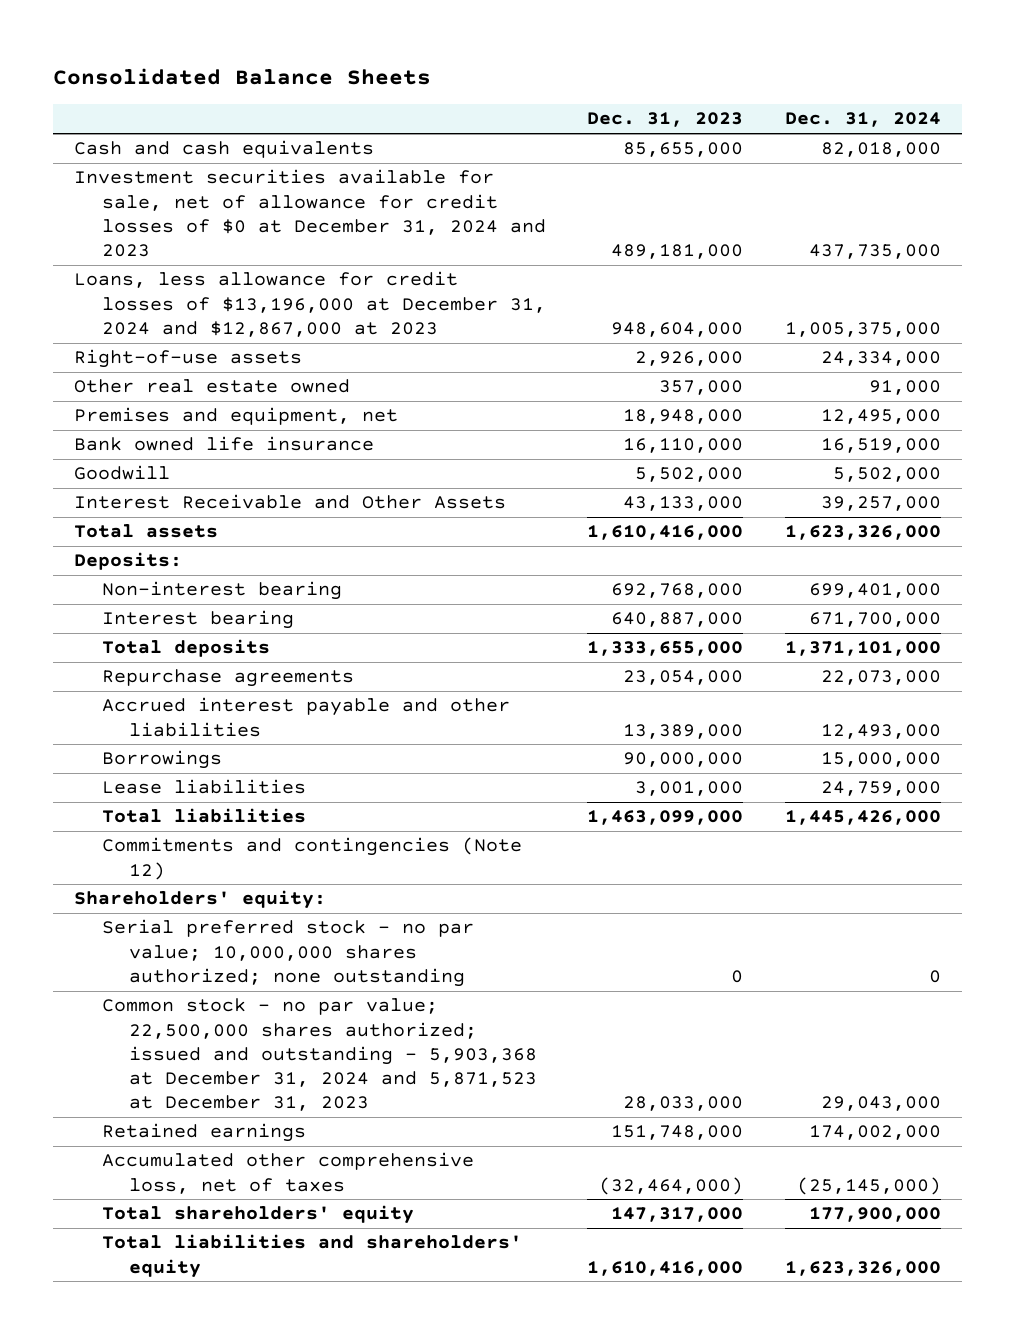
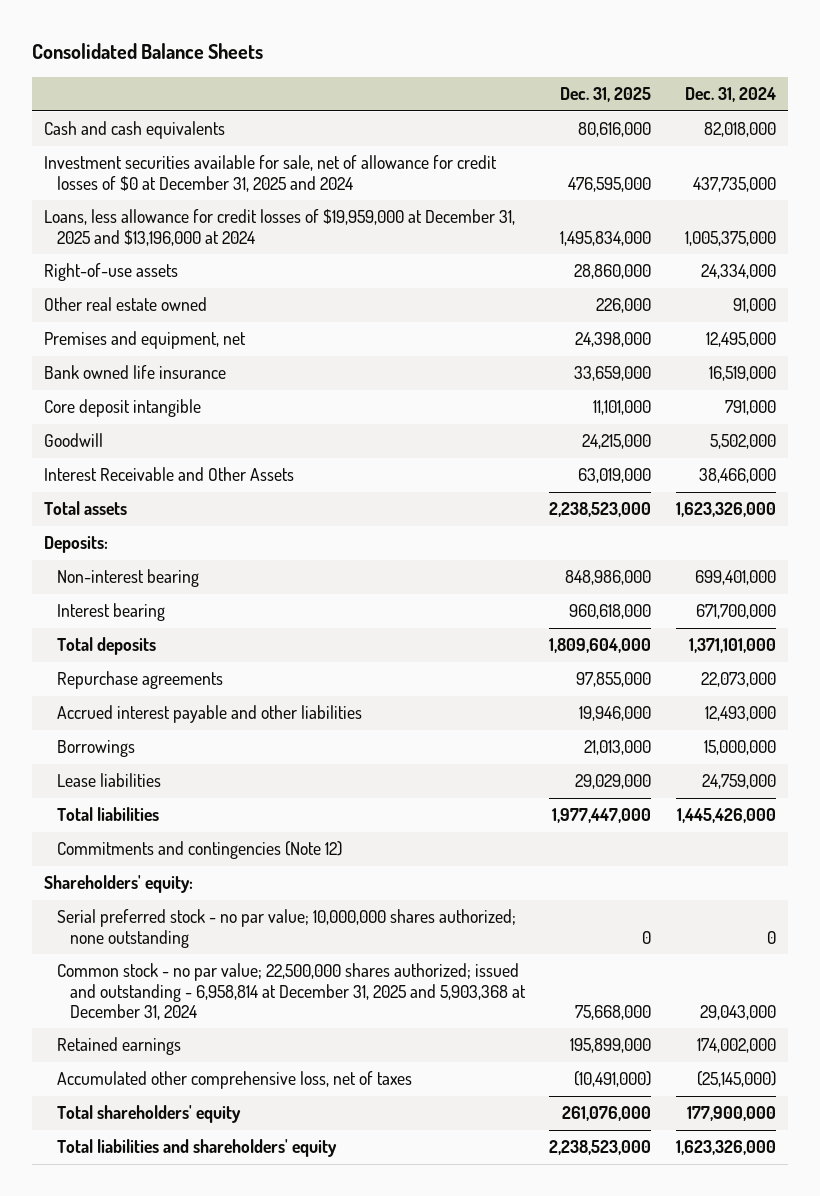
[587,112,744,128] Dec. 31, 2023 -> none
none -> [560,87,652,103] Dec. 31, 2025
[74,169,546,258] Investment securities available for sale, net of allowance for credit losses of $0 at December 31, 2024 and 2023 -> [44,155,498,192] Investment securities available for sale, net of allowance for credit losses of $0 at December 31, 2025 and 2024
[74,271,546,337] Loans, less allowance for credit losses of $13,196,000 at December 31, 2024 and $12,867,000 at 2023 -> [44,209,516,246] Loans, less allowance for credit losses of $19,959,000 at December 31, 2025 and $13,196,000 at 2024
none -> [44,399,202,418] Core deposit intangible
[820,496,941,512] 39,257,000 -> [698,468,776,484] 38,466,000
[101,998,537,1112] Common stock - no par value; 22,500,000 shares authorized; issued and outstanding - 5,903,368 at December 31, 2024 and 5,871,523 at December 31, 2023 -> [57,963,526,1020] Common stock - no par value; 22,500,000 shares authorized; issued and outstanding - 6,958,814 at December 31, 2025 and 5,903,368 at December 31, 2024

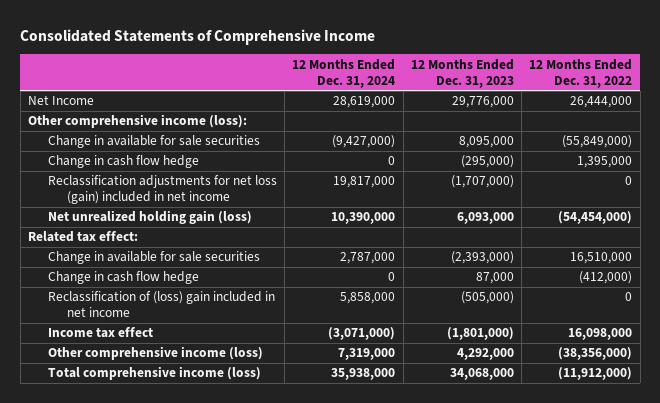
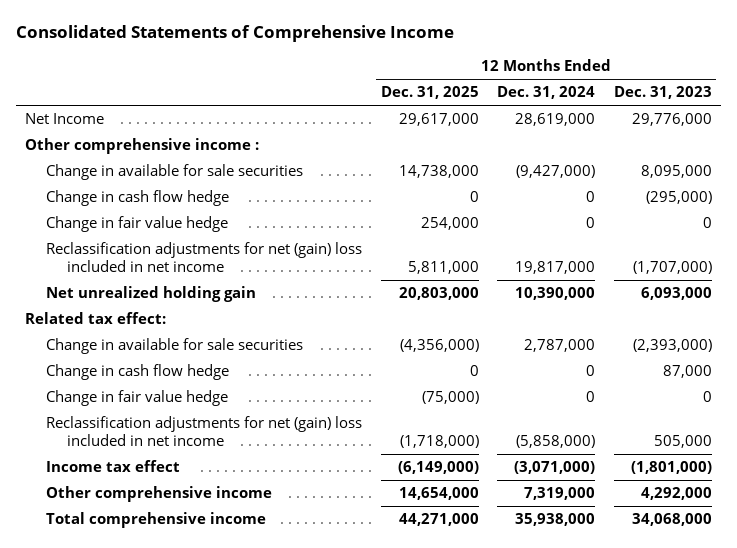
[529,58,633,88] 12 Months Ended Dec. 31, 2022 -> none
none -> [380,86,479,100] Dec. 31, 2025
[28,114,248,129] Other comprehensive income (loss): -> [25,138,260,155] Other comprehensive income :
none -> [46,216,229,233] Change in fair value hedge
[47,175,277,205] Reclassification adjustments for net loss (gain) included in net income -> [46,242,363,272] Reclassification adjustments for net (gain) loss included in net income
[47,210,252,225] Net unrealized holding gain (loss) -> [46,286,257,303] Net unrealized holding gain
none -> [46,390,229,407] Change in fair value hedge
[47,291,275,318] Reclassification of (loss) gain included in net income -> [46,416,363,446] Reclassification adjustments for net (gain) loss included in net income
[340,292,396,305] 5,858,000 -> [516,434,596,448] (5,858,000)
[460,291,514,305] (505,000) -> [653,434,712,448] 505,000
[47,346,263,361] Other comprehensive income (loss) -> [46,486,273,503] Other comprehensive income
[47,366,261,381] Total comprehensive income (loss) -> [46,512,267,529] Total comprehensive income

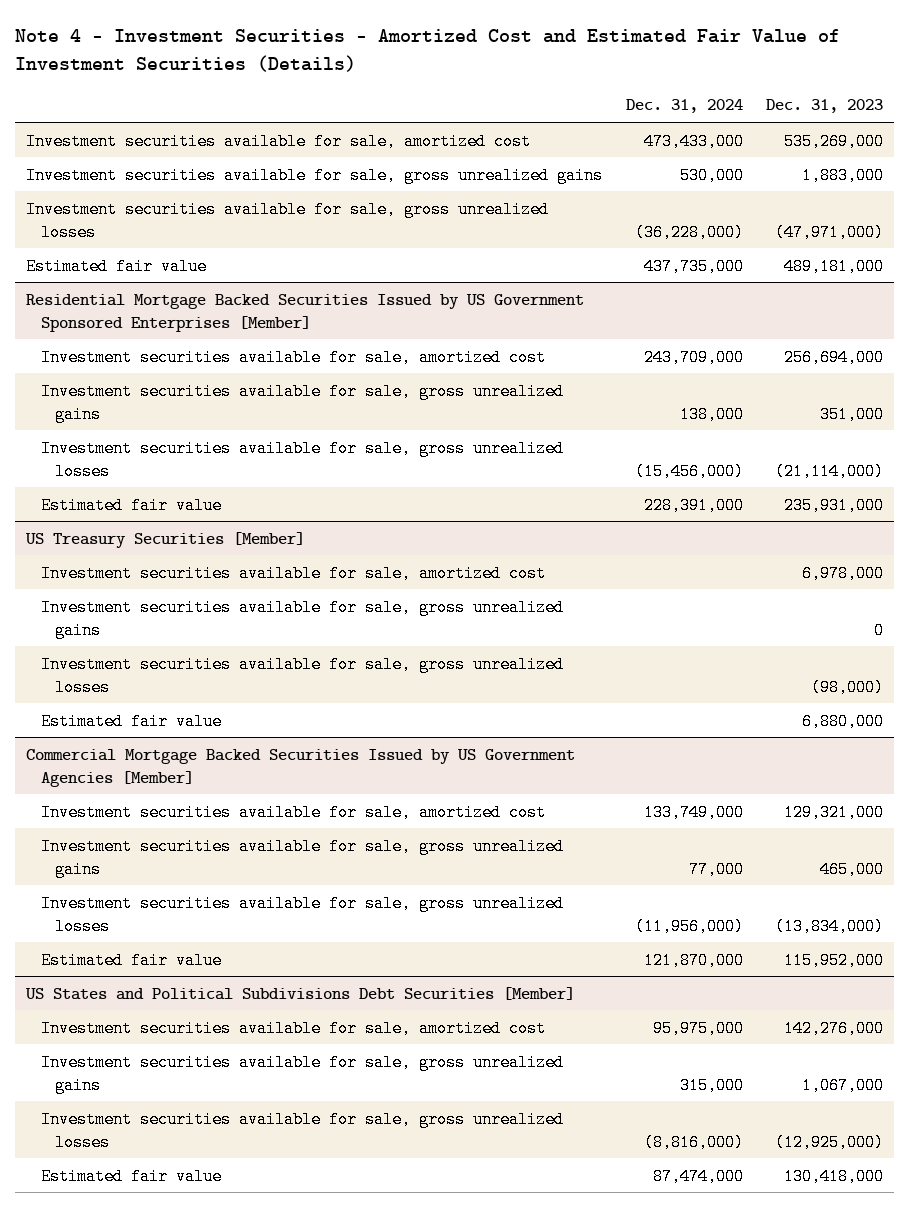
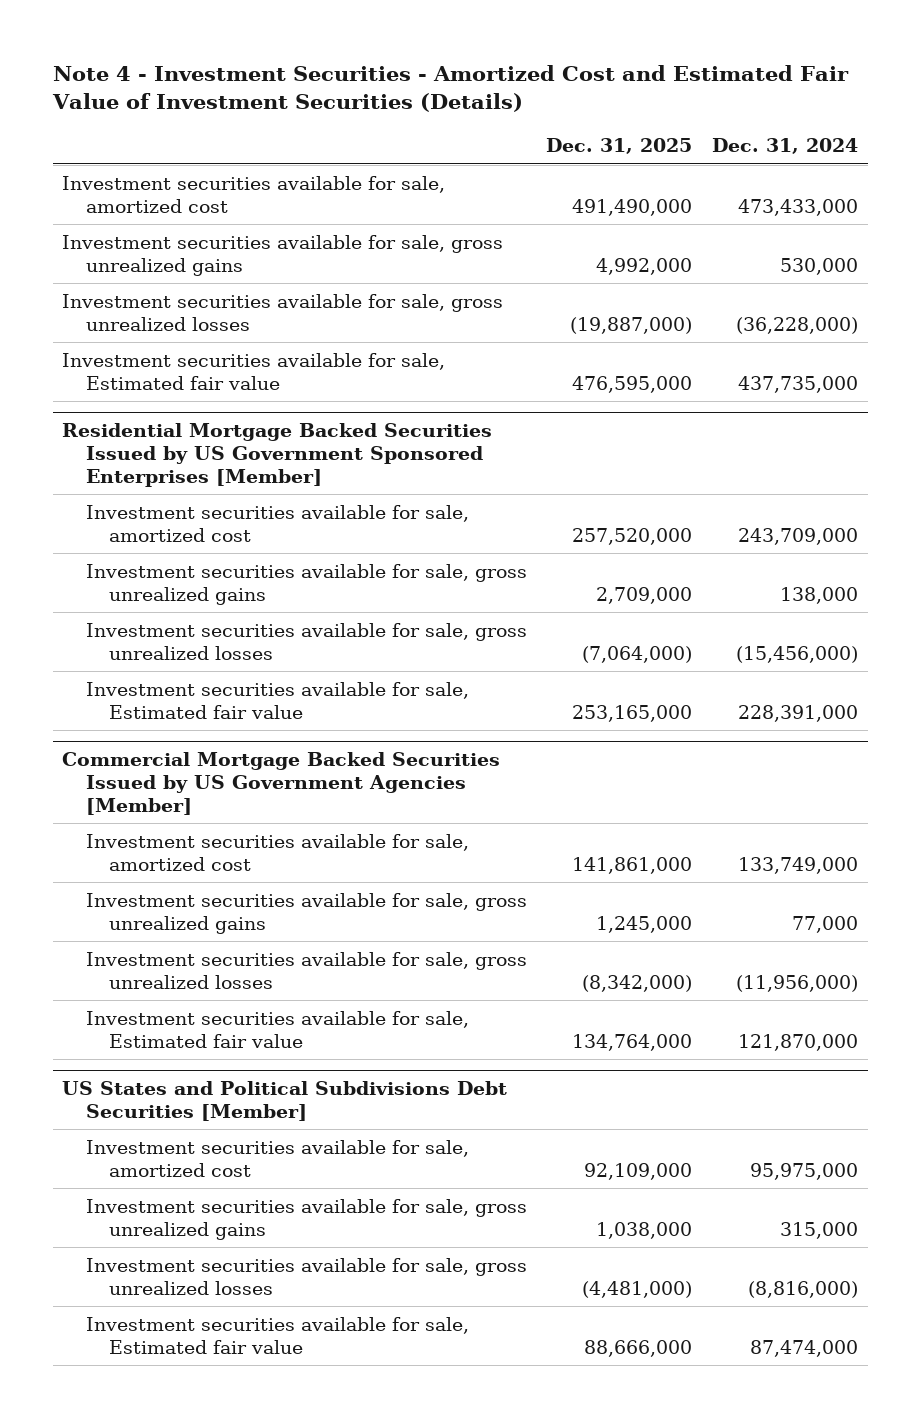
[765,99,883,114] Dec. 31, 2023 -> none
none -> [546,138,693,155] Dec. 31, 2025
[26,257,208,275] Estimated fair value -> [62,352,446,390] Investment securities available for sale, Estimated fair value
[25,531,306,548] US Treasury Securities [Member] -> none
[40,564,546,582] Investment securities available for sale, amortized cost -> none
[40,598,564,639] Investment securities available for sale, gross unrealized gains -> none
[40,655,564,696] Investment securities available for sale, gross unrealized losses -> none
[40,712,222,730] Estimated fair value -> none
[40,496,222,514] Estimated fair value -> [85,681,469,719] Investment securities available for sale, Estimated fair value
[40,951,222,969] Estimated fair value -> [85,1010,469,1048] Investment securities available for sale, Estimated fair value
[40,1167,222,1185] Estimated fair value -> [85,1316,469,1354] Investment securities available for sale, Estimated fair value

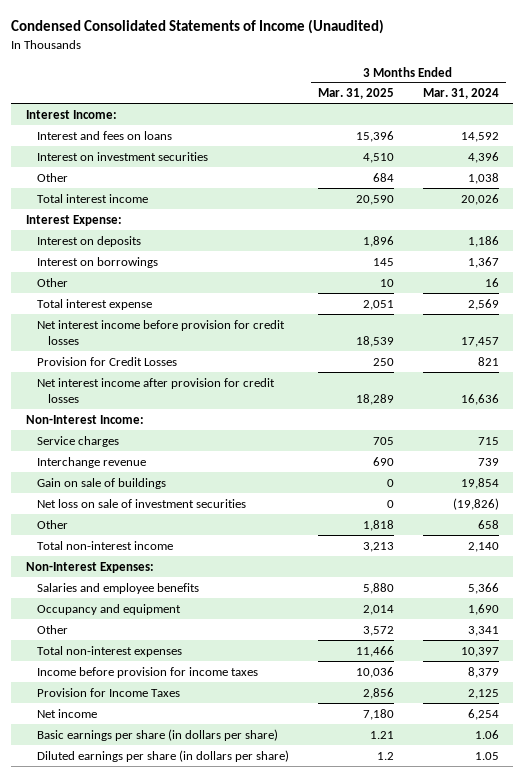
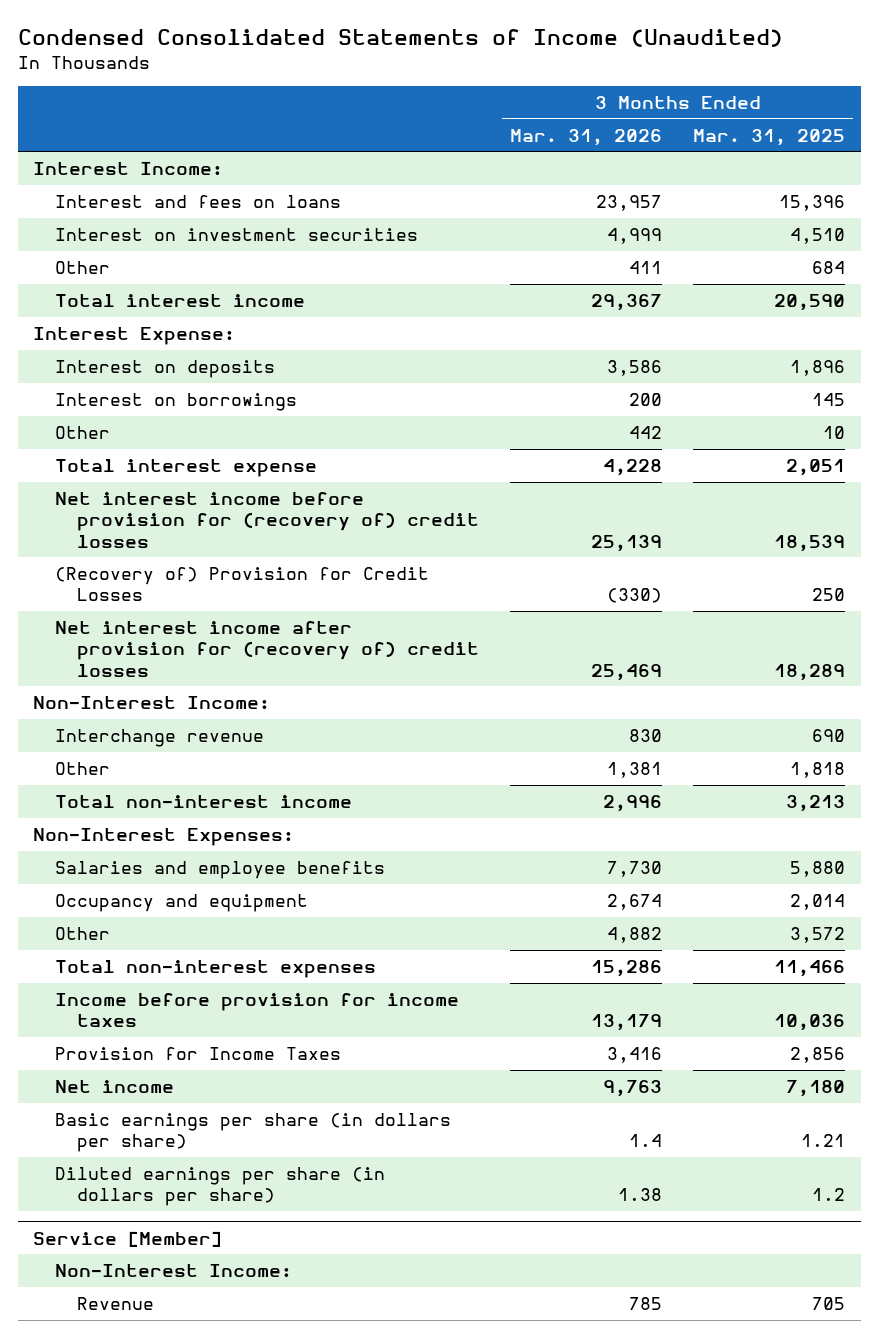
[422,88,499,100] Mar. 31, 2024 -> none
none -> [509,128,662,146] Mar. 31, 2026
[36,319,285,346] Net interest income before provision for credit losses -> [54,491,479,548] Net interest income before provision for (recovery of) credit losses
[36,356,177,366] Provision for Credit Losses -> [54,566,429,602] (Recovery of) Provision for Credit Losses
[36,377,275,404] Net interest income after provision for credit losses -> [54,620,479,677] Net interest income after provision for (recovery of) credit losses
[36,435,119,447] Service charges -> none
[36,477,166,489] Gain on sale of buildings -> none
[36,498,246,508] Net loss on sale of investment securities -> none
none -> [33,1230,223,1247] Service [Member]
none -> [54,1263,292,1277] Non-Interest Income:
none -> [76,1296,154,1310] Revenue

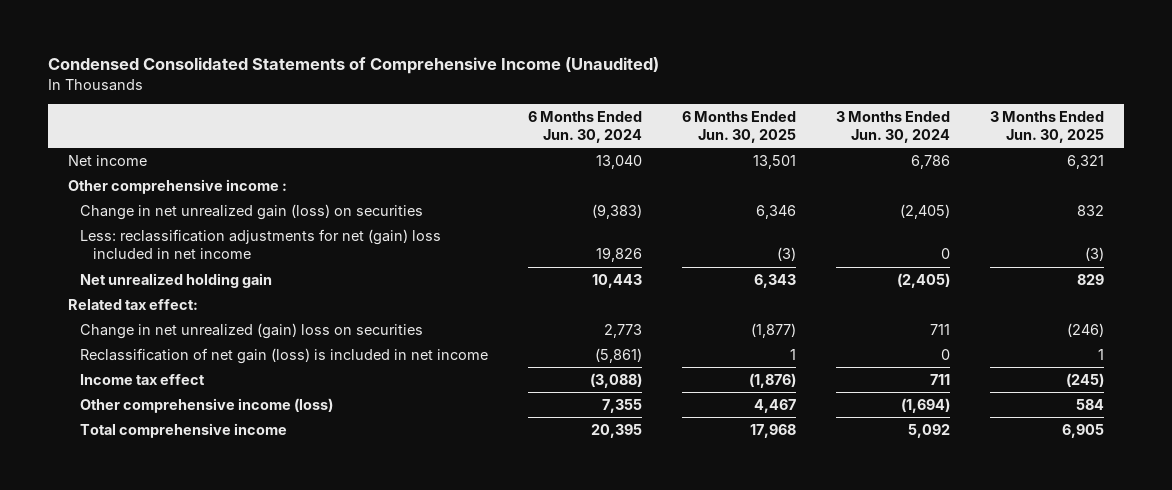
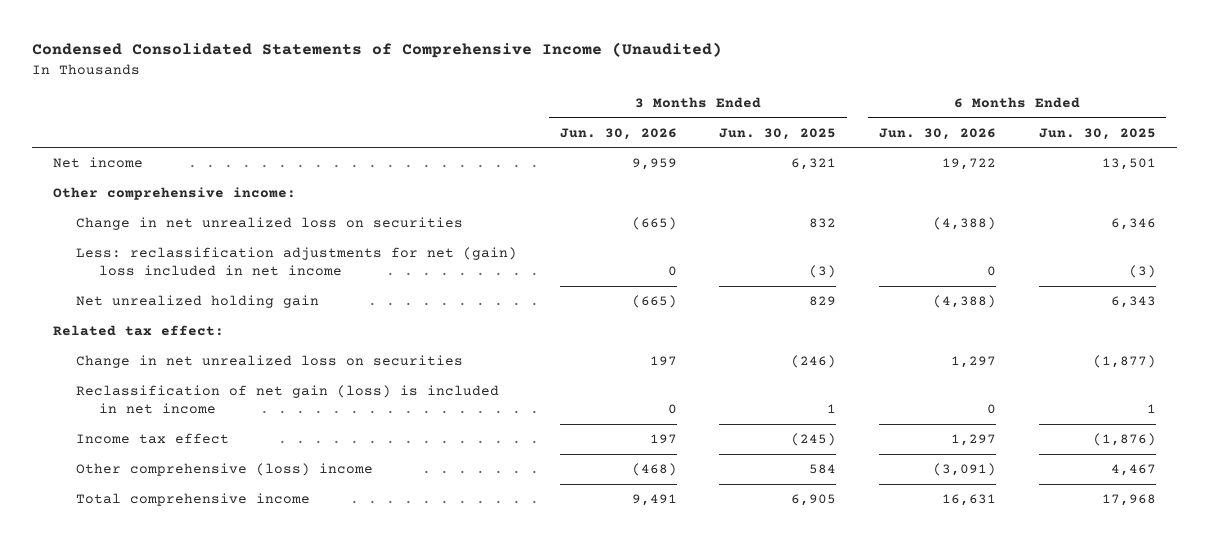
[528,110,643,144] 6 Months Ended Jun. 30, 2024 -> none
[836,110,951,144] 3 Months Ended Jun. 30, 2024 -> none
none -> [559,127,677,140] Jun. 30, 2026
none -> [879,127,997,140] Jun. 30, 2026
[67,178,287,194] Other comprehensive income : -> [53,186,297,200] Other comprehensive income:
[80,203,424,220] Change in net unrealized gain (loss) on securities -> [76,216,464,230] Change in net unrealized loss on securities
[80,322,424,339] Change in net unrealized (gain) loss on securities -> [76,354,464,368] Change in net unrealized loss on securities
[80,397,334,413] Other comprehensive income (loss) -> [76,462,374,476] Other comprehensive (loss) income

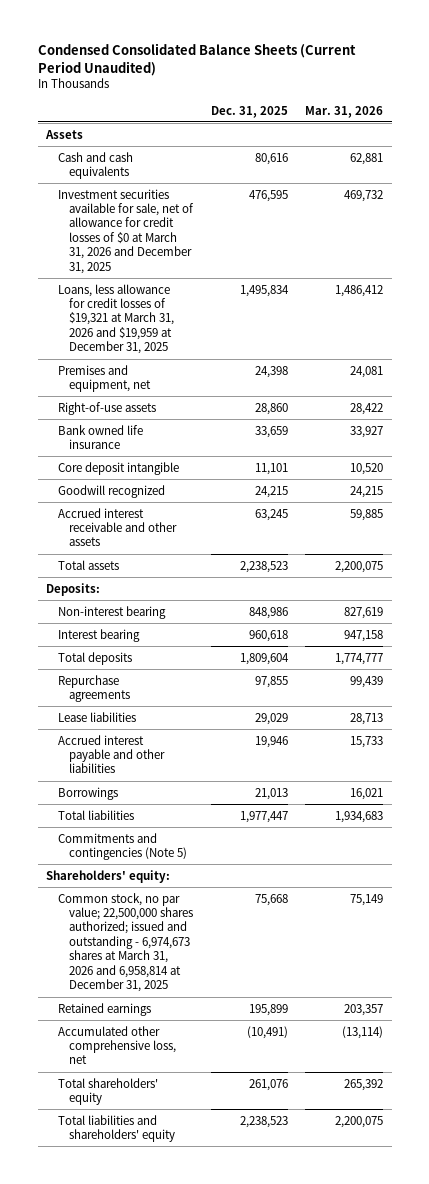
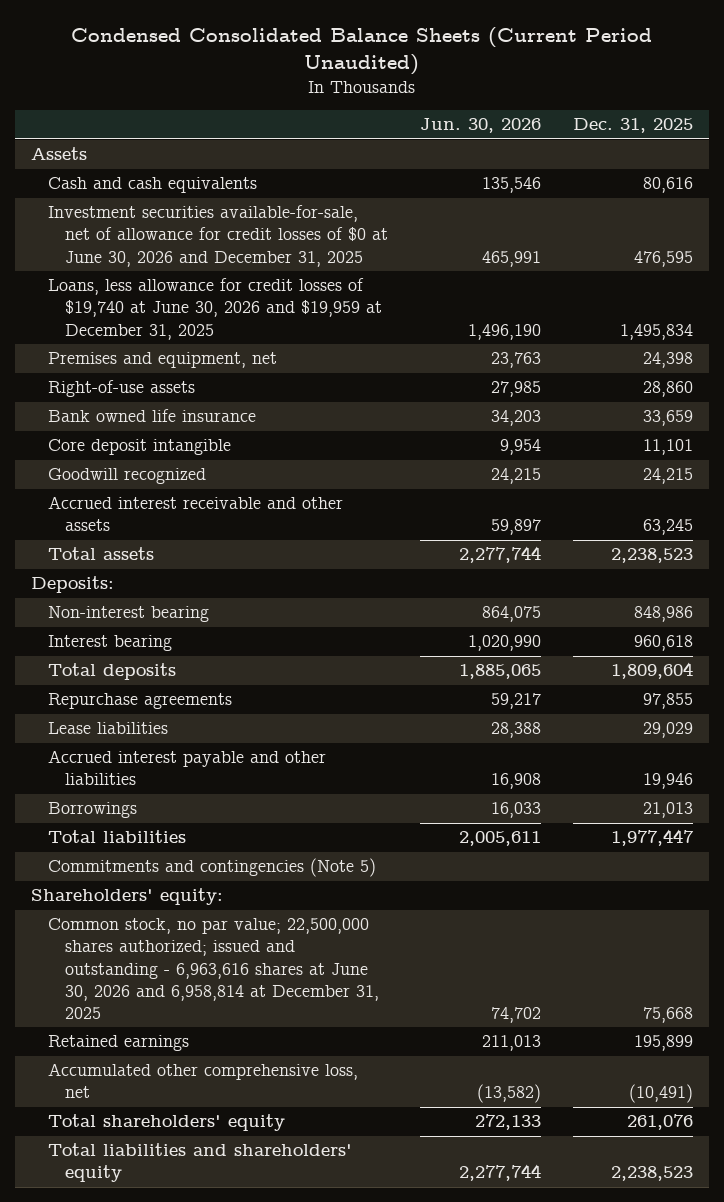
[305,105,384,118] Mar. 31, 2026 -> none
none -> [419,118,541,134] Jun. 30, 2026
[57,188,195,274] Investment securities available for sale, net of allowance for credit losses of $0 at March 31, 2026 and December 31, 2025 -> [47,205,388,267] Investment securities available-for-sale, net of allowance for credit losses of $0 at June 30, 2026 and December 31, 2025
[57,283,175,355] Loans, less allowance for credit losses of $19,321 at March 31, 2026 and $19,959 at December 31, 2025 -> [47,278,382,340] Loans, less allowance for credit losses of $19,740 at June 30, 2026 and $19,959 at December 31, 2025
[57,892,194,993] Common stock, no par value; 22,500,000 shares authorized; issued and outstanding - 6,974,673 shares at March 31, 2026 and 6,958,814 at December 31, 2025 -> [47,918,379,1019] Common stock, no par value; 22,500,000 shares authorized; issued and outstanding - 6,963,616 shares at June 30, 2026 and 6,958,814 at December 31, 2025

